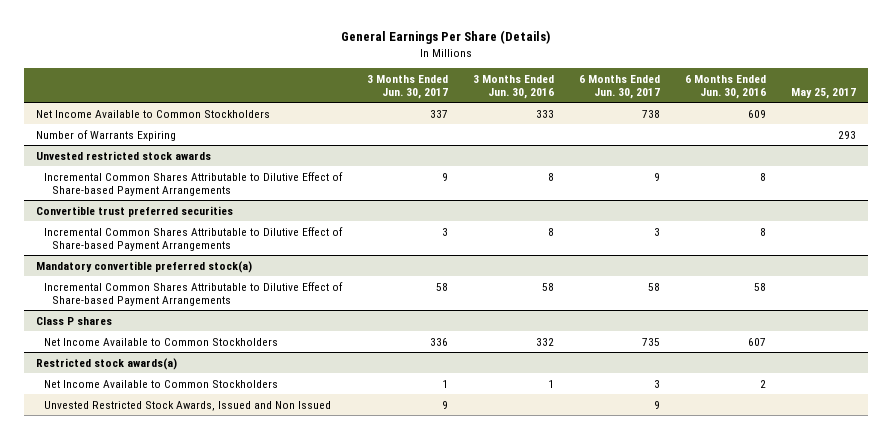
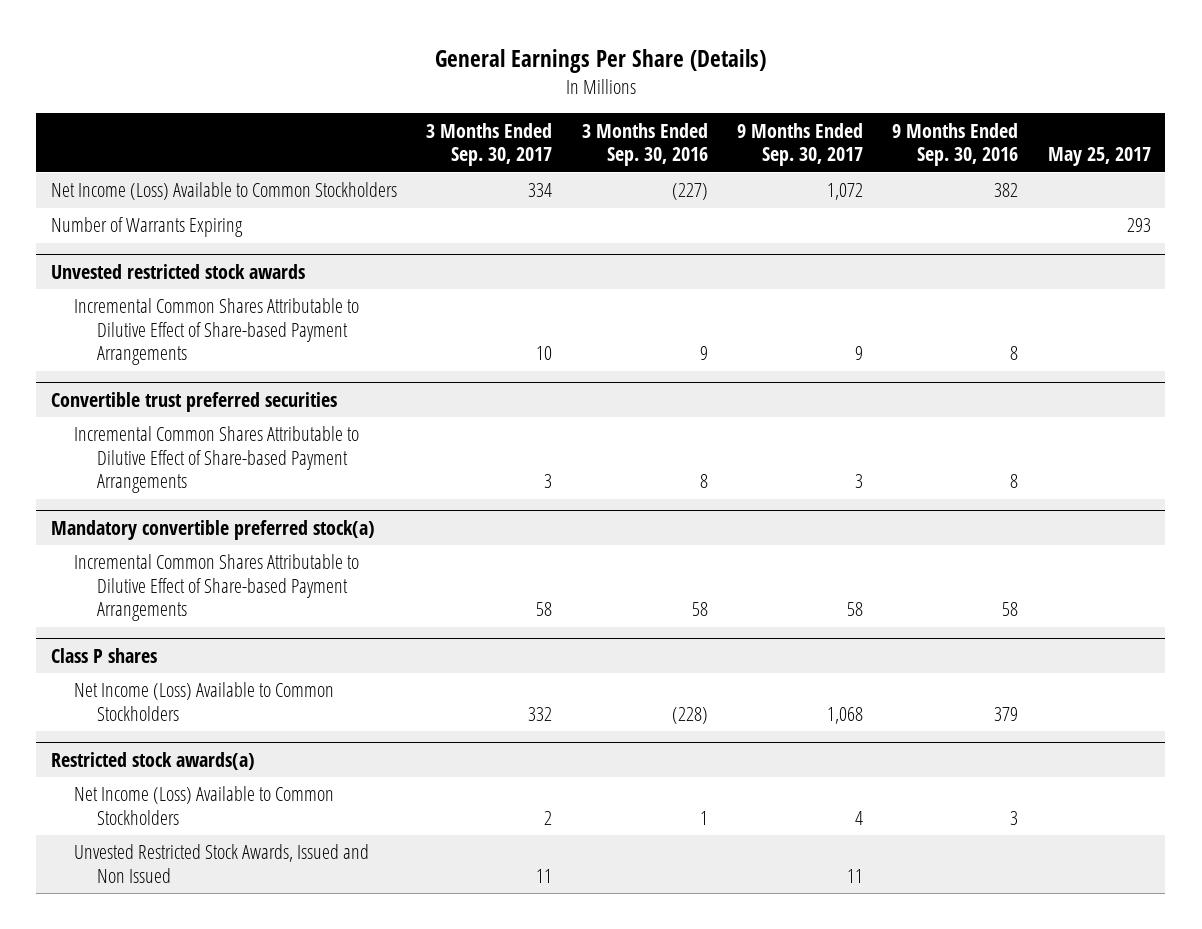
[367,74,449,99] 3 Months Ended Jun. 30, 2017 -> none
[473,74,555,99] 3 Months Ended Jun. 30, 2016 -> none
[578,74,660,99] 6 Months Ended Jun. 30, 2017 -> none
[684,74,766,99] 6 Months Ended Jun. 30, 2016 -> none
none -> [426,122,553,167] 3 Months Ended Sep. 30, 2017
none -> [581,122,708,167] 3 Months Ended Sep. 30, 2016
none -> [737,122,864,167] 9 Months Ended Sep. 30, 2017
none -> [892,122,1019,167] 9 Months Ended Sep. 30, 2016
[36,109,271,118] Net Income Available to Common Stockholders -> [50,182,397,201] Net Income (Loss) Available to Common Stockholders
[44,337,279,346] Net Income Available to Common Stockholders -> [73,682,334,721] Net Income (Loss) Available to Common Stockholders
[44,379,279,388] Net Income Available to Common Stockholders -> [73,786,334,825] Net Income (Loss) Available to Common Stockholders

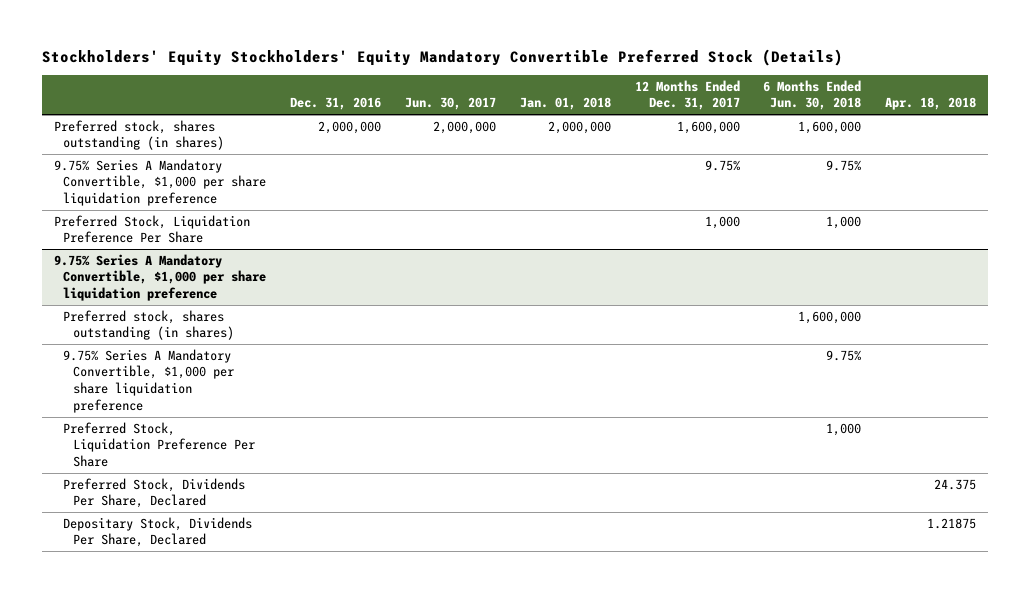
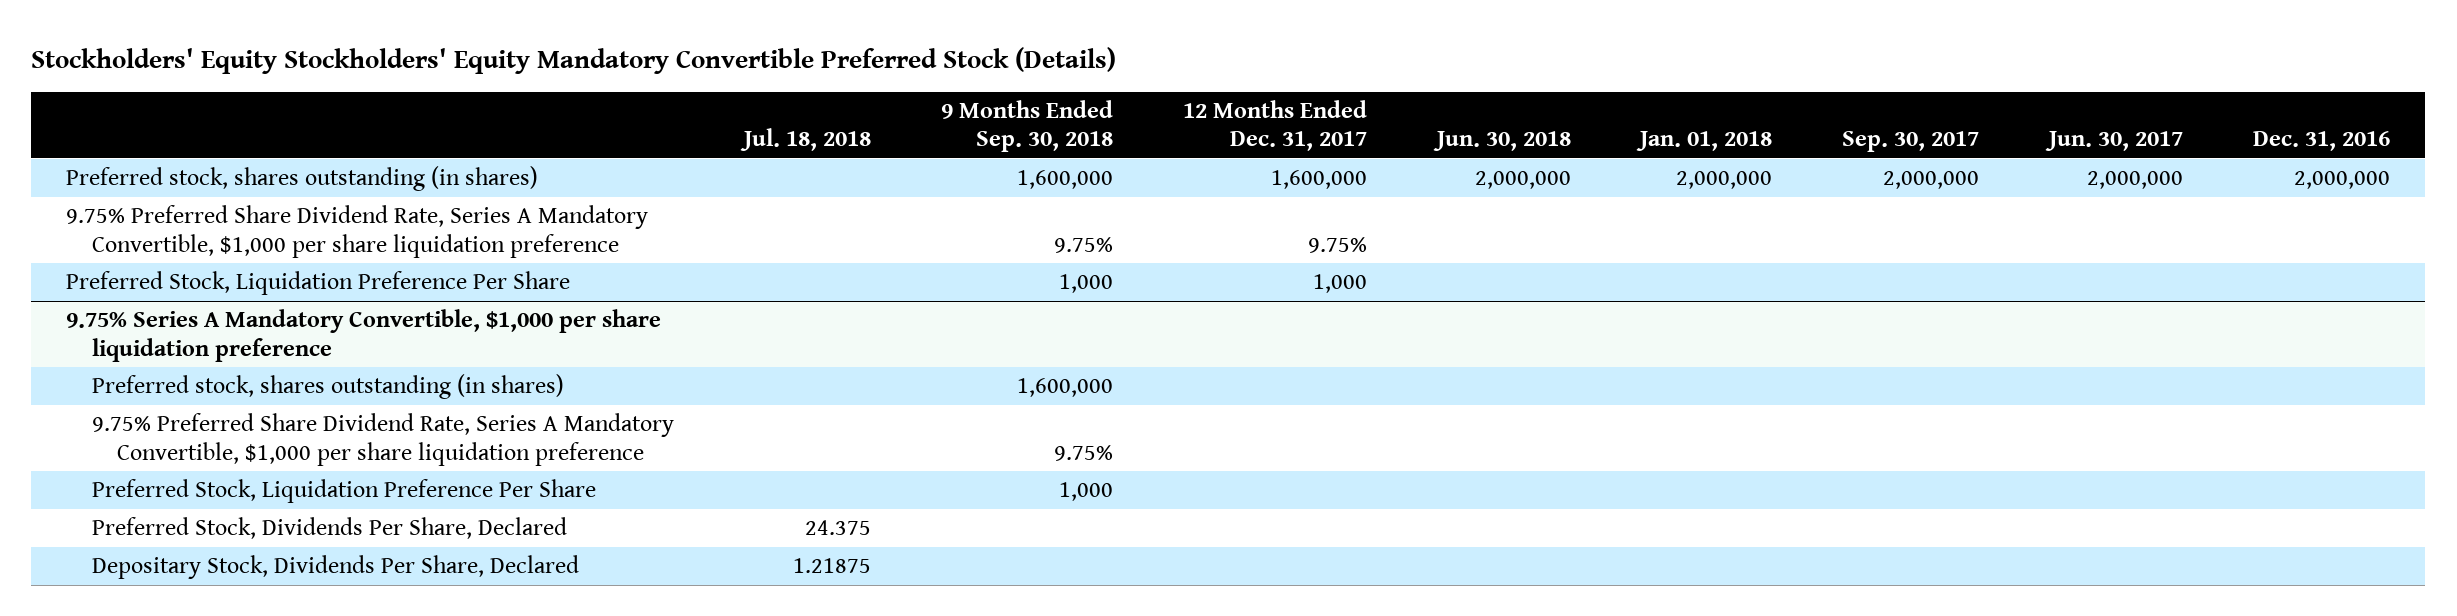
[763,79,862,111] 6 Months Ended Jun. 30, 2018 -> none
[885,97,977,111] Apr. 18, 2018 -> none
none -> [739,128,871,152] Jul. 18, 2018
none -> [940,100,1113,153] 9 Months Ended Sep. 30, 2018
none -> [1432,131,1571,152] Jun. 30, 2018
none -> [1842,131,1980,153] Sep. 30, 2017
[53,158,267,207] 9.75% Series A Mandatory Convertible, $1,000 per share liquidation preference -> [66,205,649,258] 9.75% Preferred Share Dividend Rate, Series A Mandatory Convertible, $1,000 per share liquidation preference
[63,348,234,414] 9.75% Series A Mandatory Convertible, $1,000 per share liquidation preference -> [91,413,674,466] 9.75% Preferred Share Dividend Rate, Series A Mandatory Convertible, $1,000 per share liquidation preference

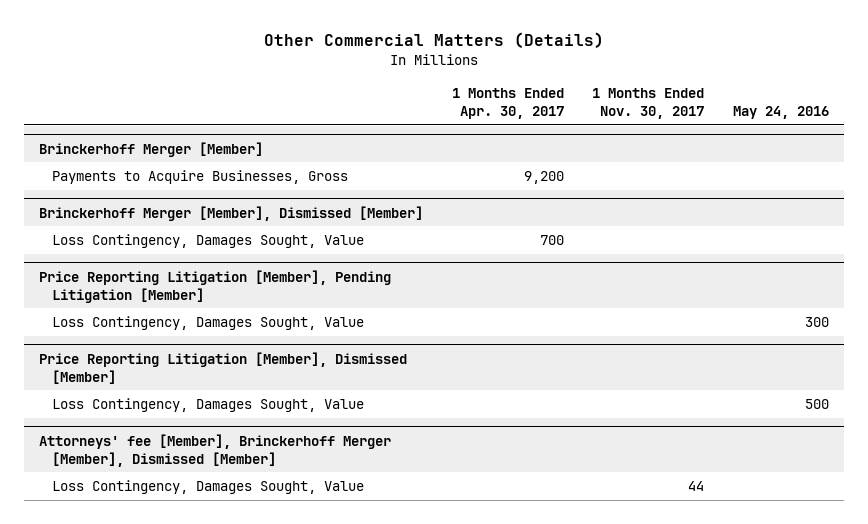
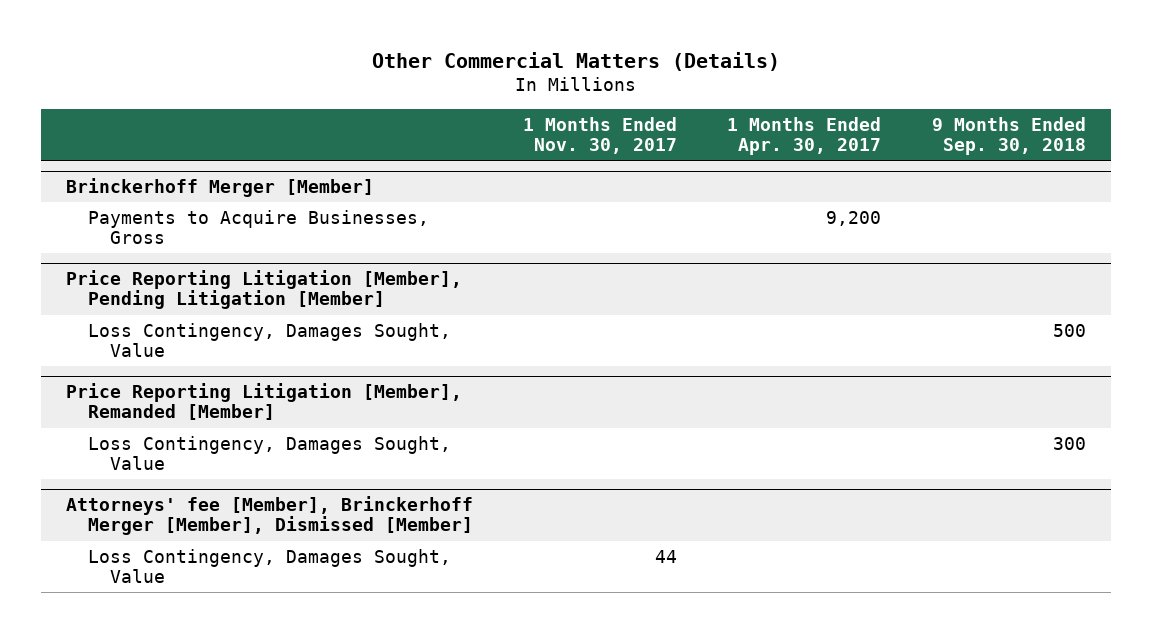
[733,106,830,120] May 24, 2016 -> none
none -> [931,116,1086,156] 9 Months Ended Sep. 30, 2018
[38,205,423,221] Brinckerhoff Merger [Member], Dismissed [Member] -> none
[51,233,364,248] Loss Contingency, Damages Sought, Value -> none
[38,351,407,384] Price Reporting Litigation [Member], Dismissed [Member] -> [65,383,462,421] Price Reporting Litigation [Member], Remanded [Member]

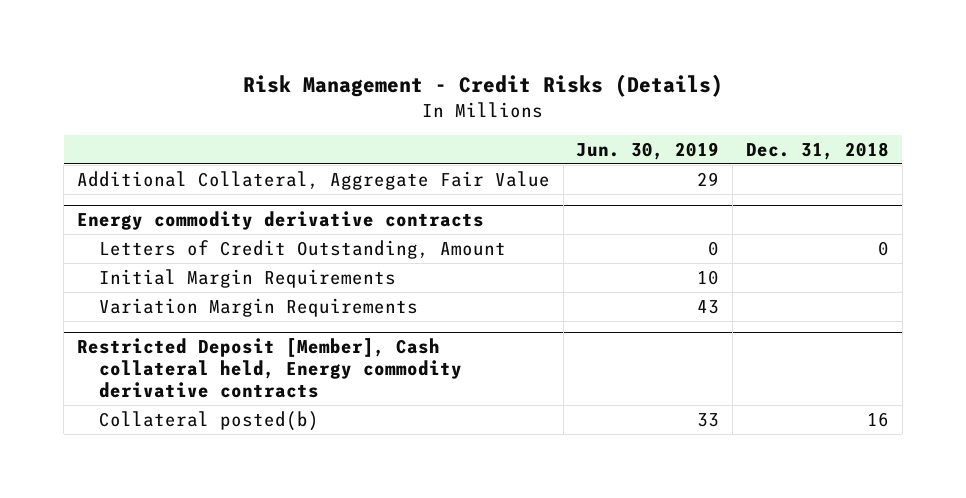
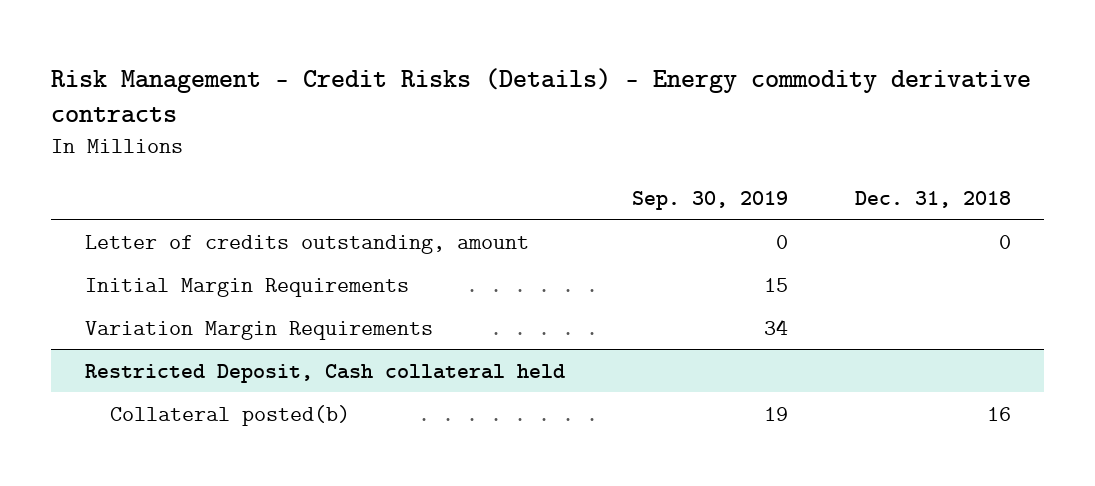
[242,74,723,98] Risk Management - Credit Risks (Details) -> [51,67,1032,124] Risk Management - Credit Risks (Details) - Energy commodity derivative contracts
[576,141,720,160] Jun. 30, 2019 -> none
none -> [631,190,788,210] Sep. 30, 2019
[76,170,550,190] Additional Collateral, Aggregate Fair Value -> none
[76,210,484,230] Energy commodity derivative contracts -> none
[98,239,506,259] Letters of Credit Outstanding, Amount -> none
[98,268,396,288] Initial Margin Requirements -> none
[98,297,418,317] Variation Margin Requirements -> none
none -> [84,234,529,254] Letter of credits outstanding, amount
none -> [84,277,409,297] Initial Margin Requirements
none -> [84,320,433,340] Variation Margin Requirements
[76,337,462,398] Restricted Deposit [Member], Cash collateral held, Energy commodity derivative contracts -> [84,363,565,383] Restricted Deposit, Cash collateral held

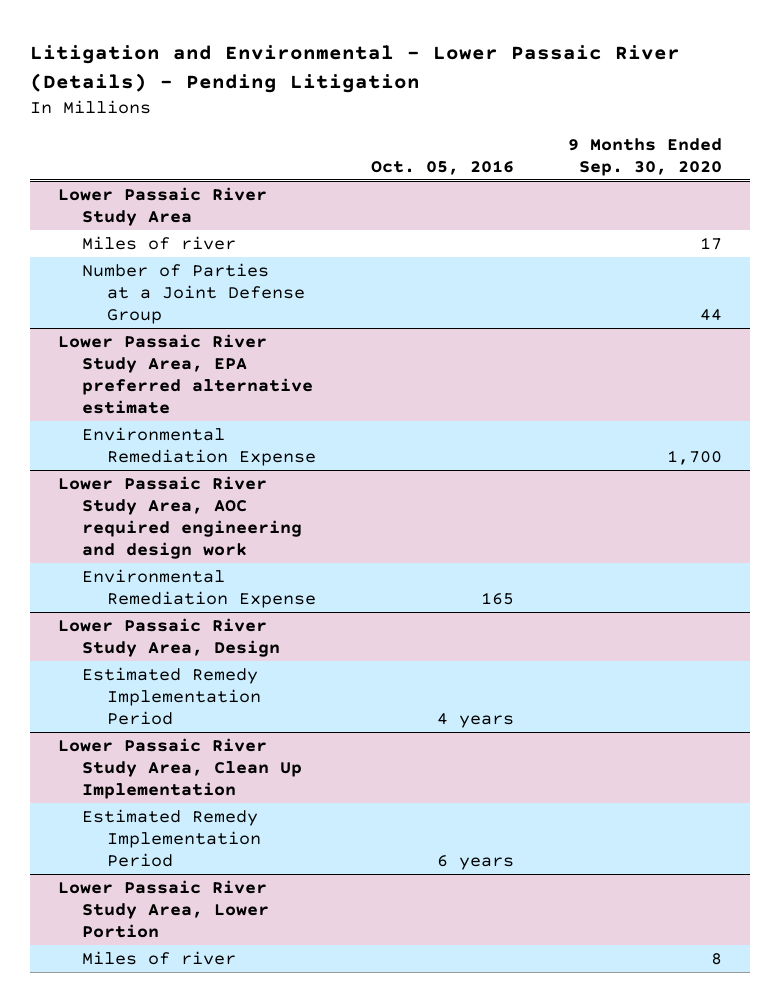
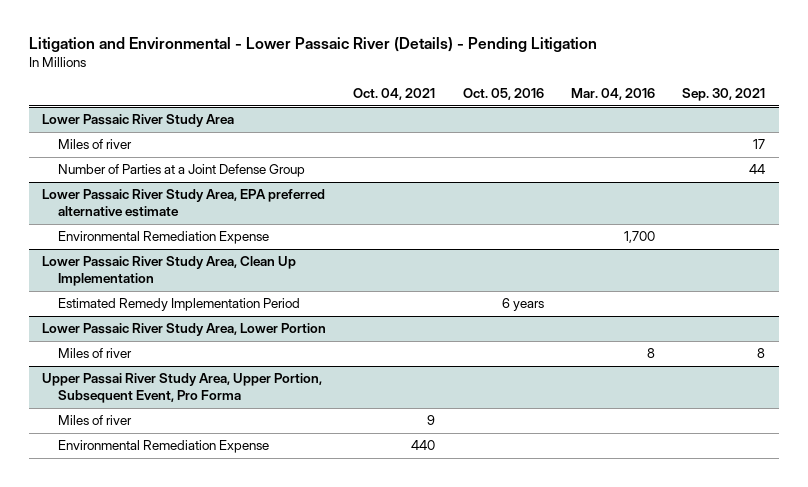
[568,137,723,176] 9 Months Ended Sep. 30, 2020 -> none
none -> [353,87,436,100] Oct. 04, 2021
none -> [571,87,656,100] Mar. 04, 2016
none -> [682,87,766,101] Sep. 30, 2021
[57,475,303,559] Lower Passaic River Study Area, AOC required engineering and design work -> none
[82,568,316,608] Environmental Remediation Expense -> none
[57,617,281,657] Lower Passaic River Study Area, Design -> none
[82,666,261,725] Estimated Remedy Implementation Period -> none
none -> [42,373,323,404] Upper Passai River Study Area, Upper Portion, Subsequent Event, Pro Forma
none -> [57,415,132,426] Miles of river
none -> [57,440,269,454] Environmental Remediation Expense

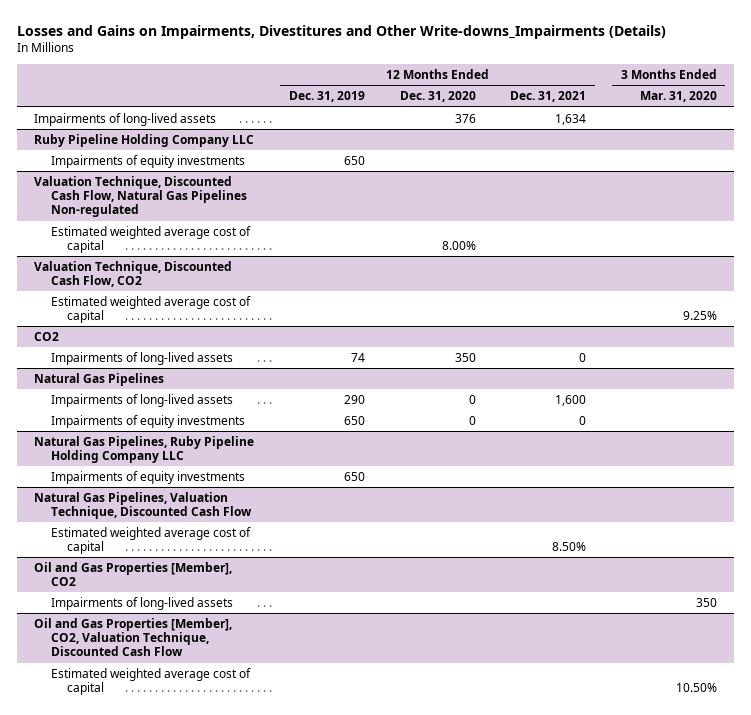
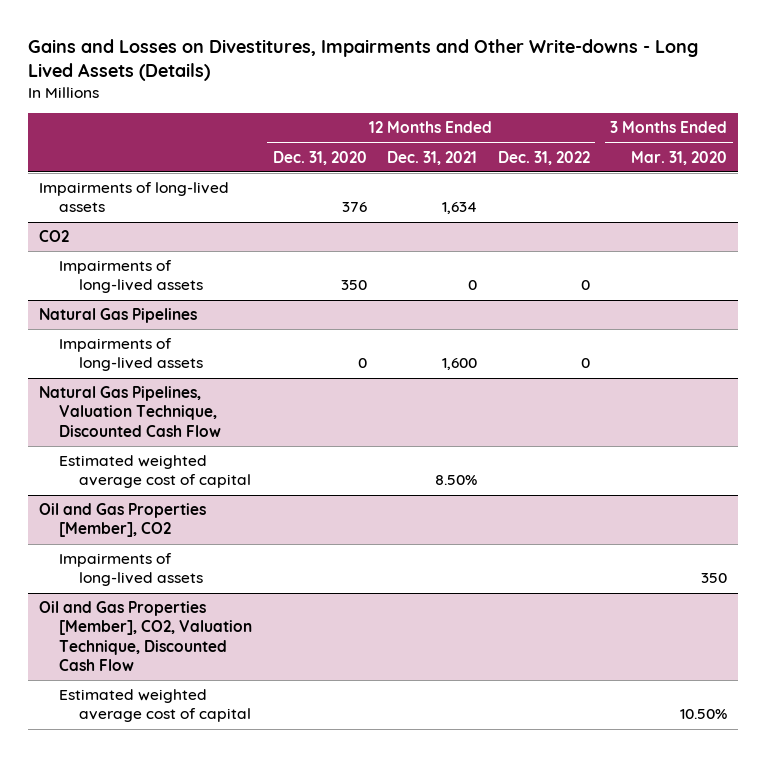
[17,24,667,39] Losses and Gains on Impairments, Divestitures and Other Write-downs_Impairments (Details) -> [28,38,699,81] Gains and Losses on Divestitures, Impairments and Other Write-downs - Long Lived Assets (Details)
[289,91,366,103] Dec. 31, 2019 -> none
none -> [497,150,590,165] Dec. 31, 2022
[34,133,255,147] Ruby Pipeline Holding Company LLC -> none
[50,154,245,168] Impairments of equity investments -> none
[34,175,247,218] Valuation Technique, Discounted Cash Flow, Natural Gas Pipelines Non-regulated -> none
[50,225,251,254] Estimated weighted average cost of capital -> none
[34,260,233,288] Valuation Technique, Discounted Cash Flow, CO2 -> none
[50,295,251,324] Estimated weighted average cost of capital -> none
[50,414,245,428] Impairments of equity investments -> none
[34,435,255,464] Natural Gas Pipelines, Ruby Pipeline Holding Company LLC -> none
[50,470,245,484] Impairments of equity investments -> none

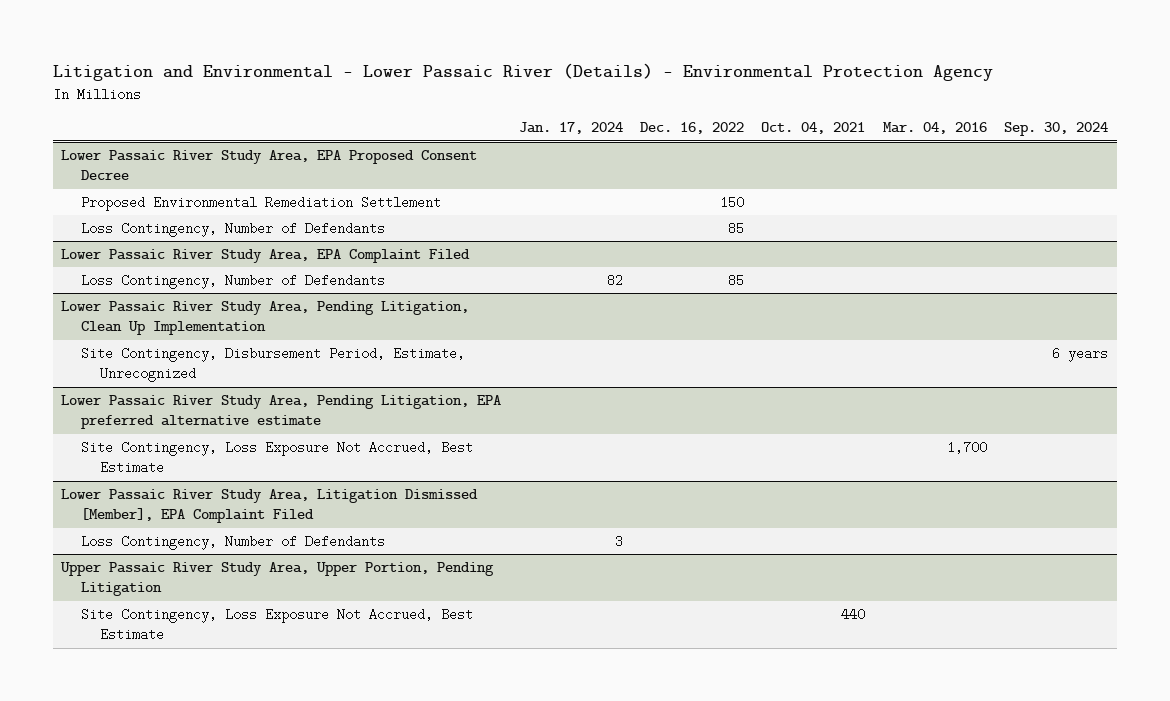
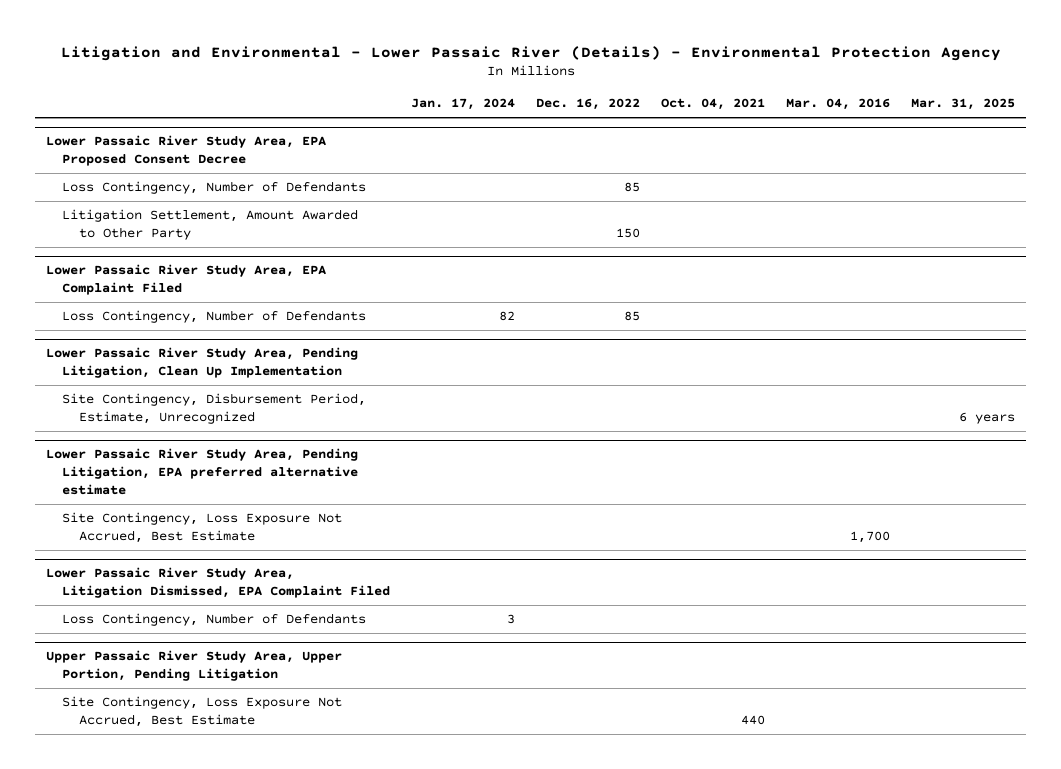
[1004,122,1109,137] Sep. 30, 2024 -> none
none -> [911,98,1016,111] Mar. 31, 2025
[80,195,441,211] Proposed Environmental Remediation Settlement -> none
none -> [62,209,359,241] Litigation Settlement, Amount Awarded to Other Party
[61,488,479,524] Lower Passaic River Study Area, Litigation Dismissed [Member], EPA Complaint Filed -> [45,567,391,599] Lower Passaic River Study Area, Litigation Dismissed, EPA Complaint Filed

